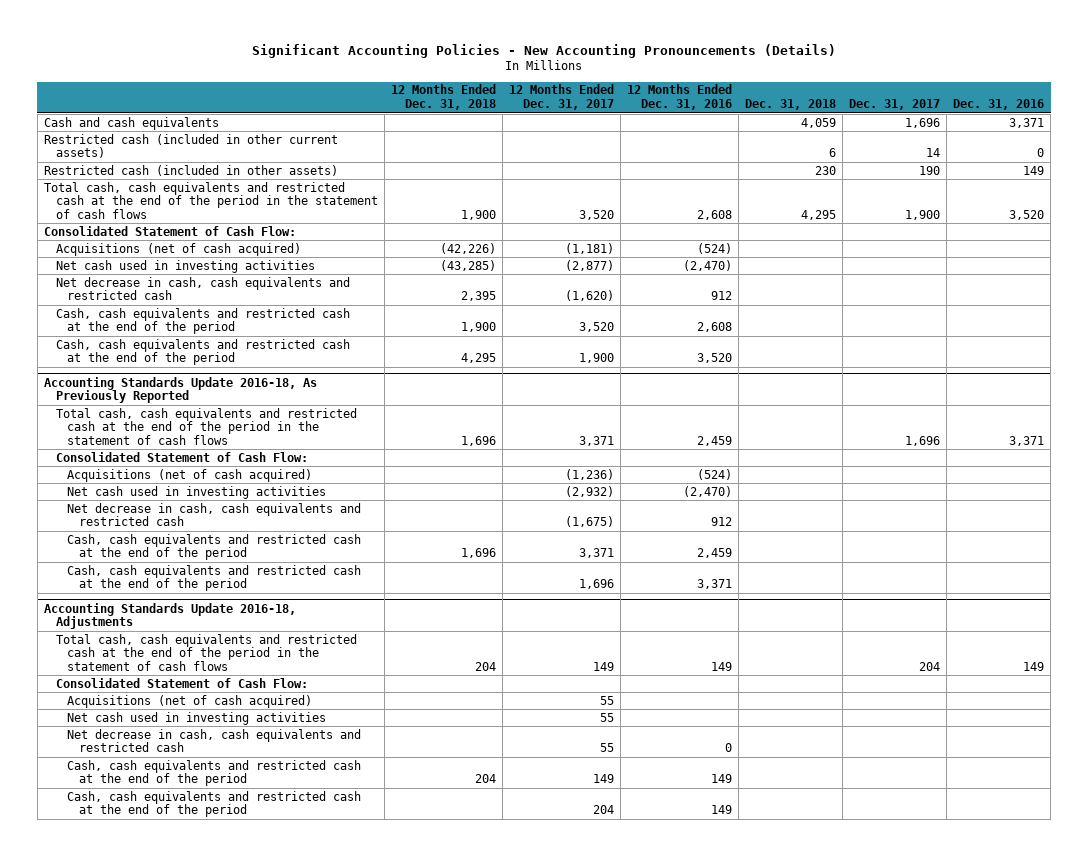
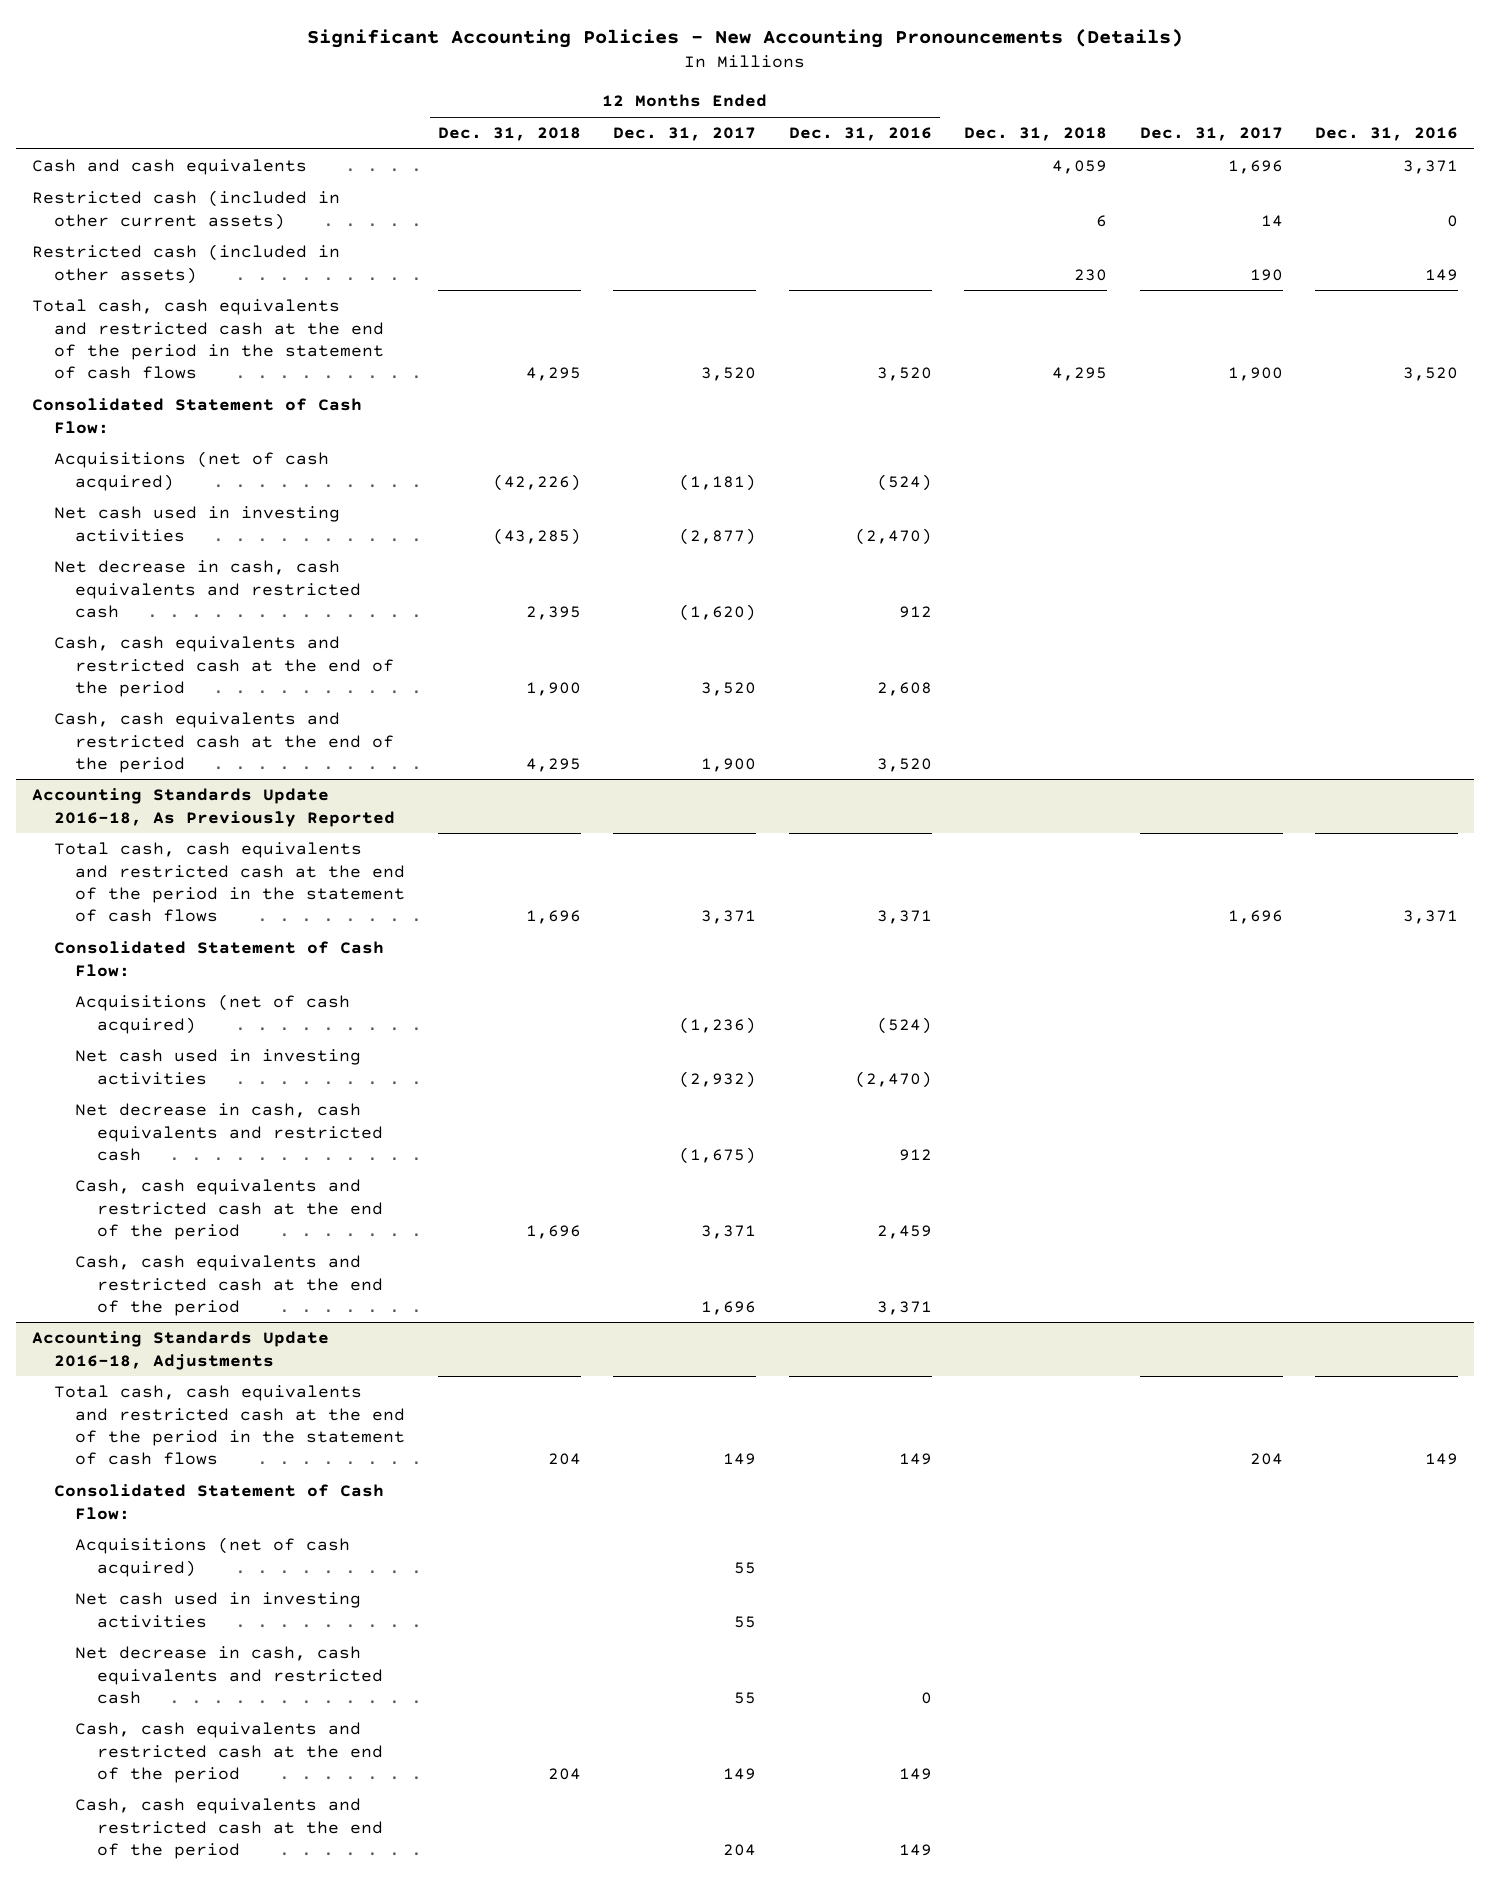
[460,210,496,221] 1,900 -> [525,367,581,382] 4,295
[696,210,732,221] 2,608 -> [876,367,932,382] 3,520
[696,436,732,447] 2,459 -> [876,910,932,925] 3,371

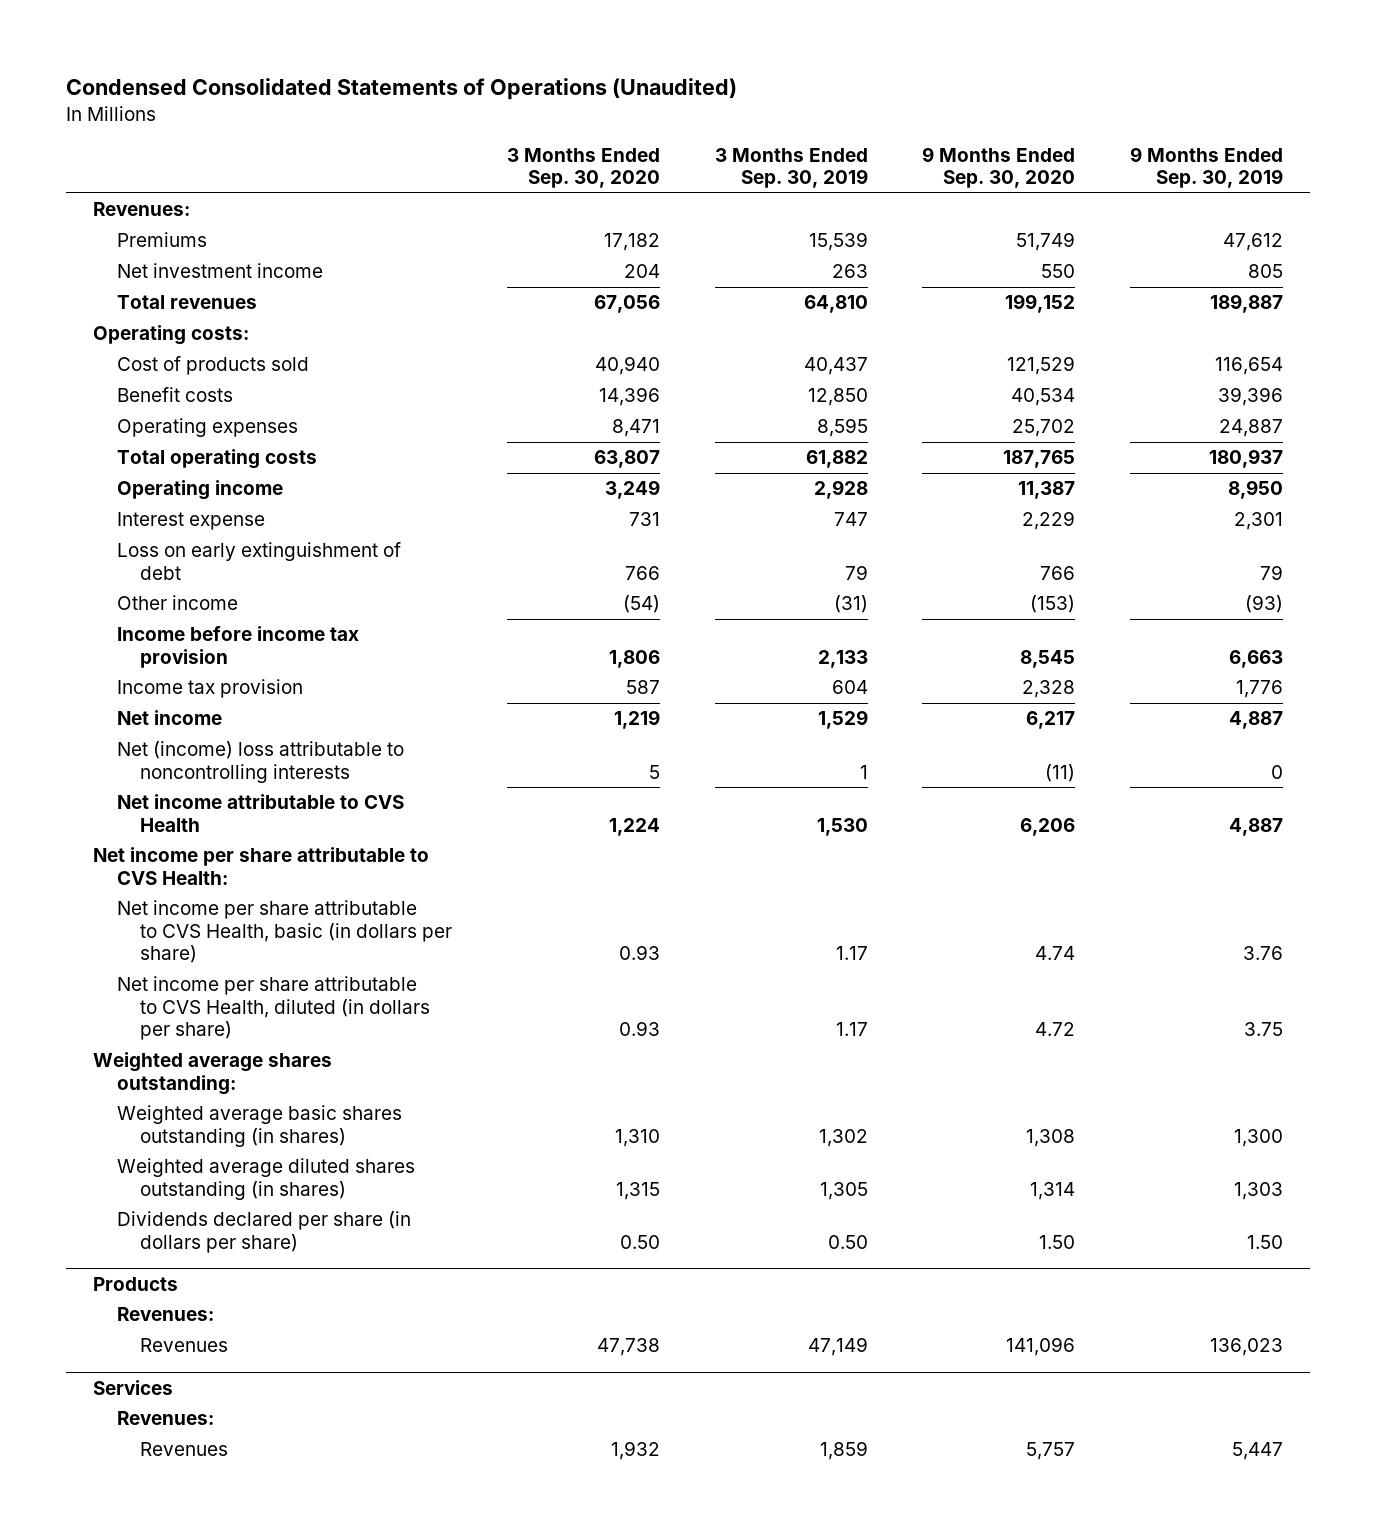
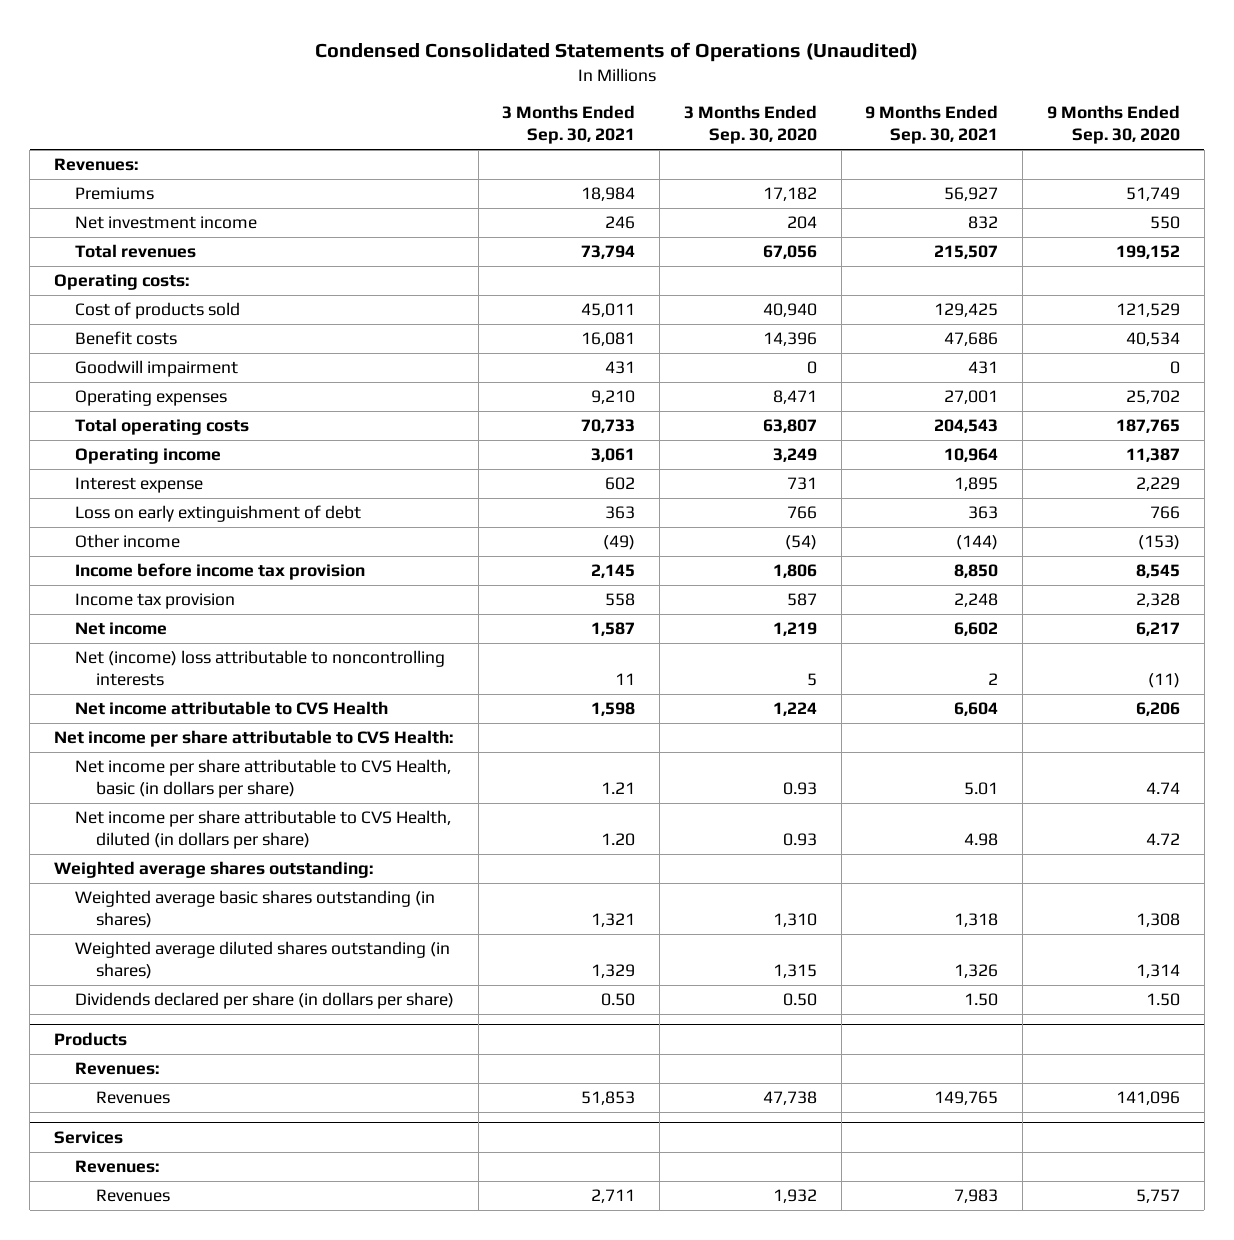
[714,147,868,189] 3 Months Ended Sep. 30, 2019 -> none
[1130,146,1284,189] 9 Months Ended Sep. 30, 2019 -> none
none -> [502,105,636,145] 3 Months Ended Sep. 30, 2021
none -> [865,105,999,145] 9 Months Ended Sep. 30, 2021
none -> [74,360,238,378] Goodwill impairment

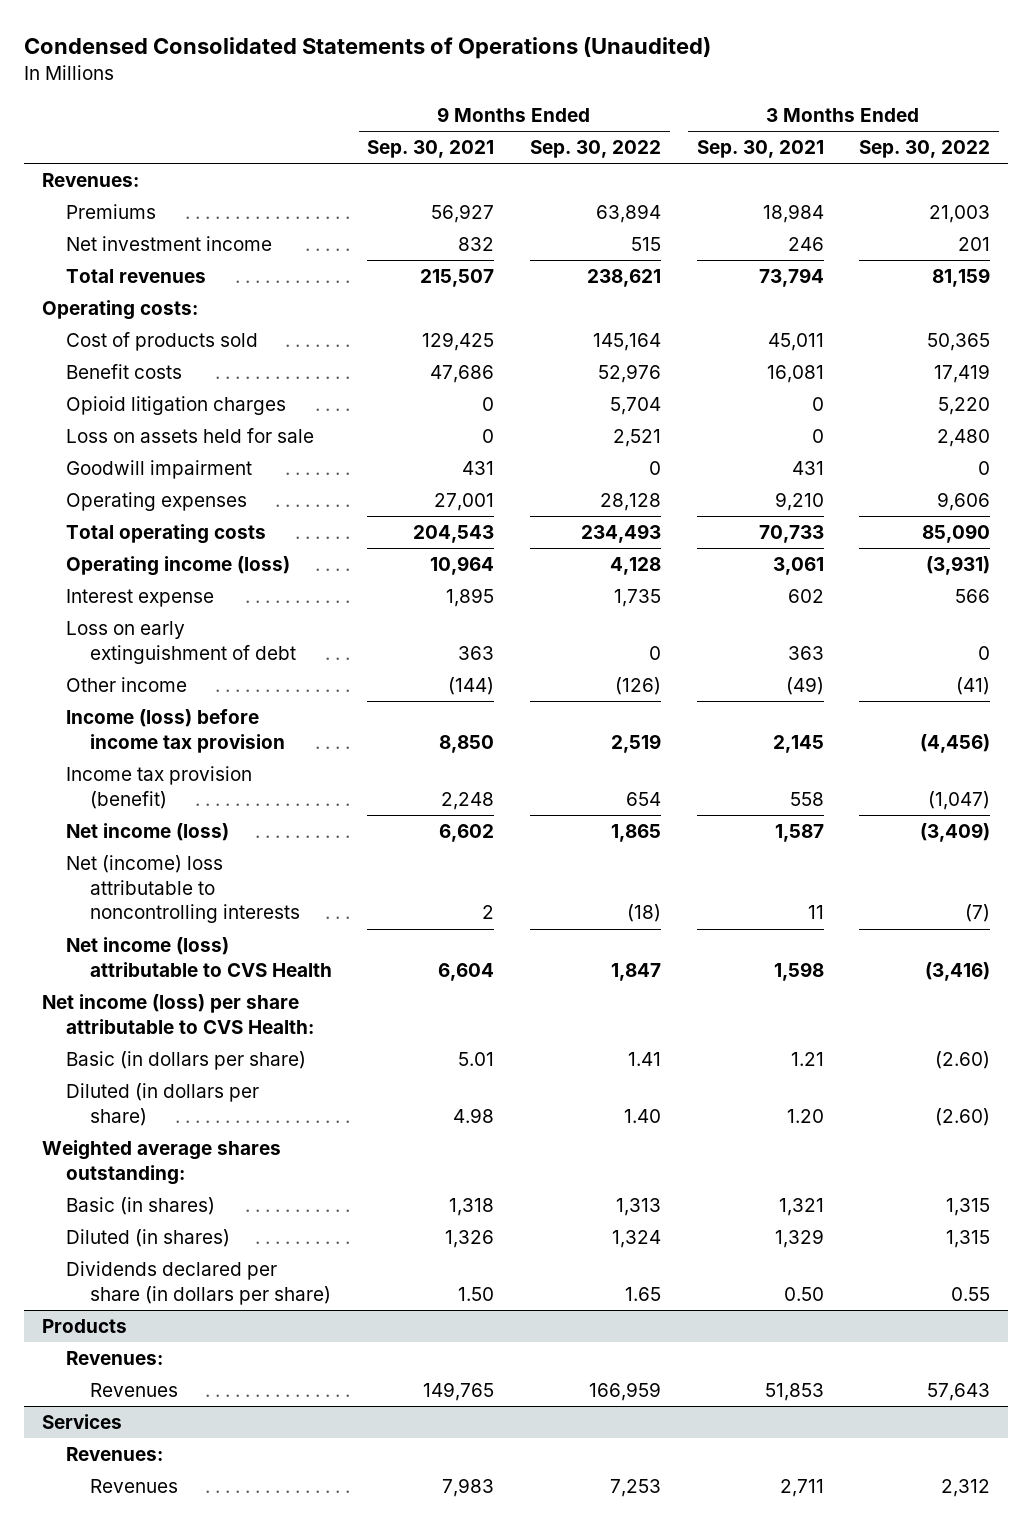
[683,105,817,145] 3 Months Ended Sep. 30, 2020 -> none
[1046,105,1180,145] 9 Months Ended Sep. 30, 2020 -> none
none -> [530,140,662,159] Sep. 30, 2022
none -> [859,140,991,159] Sep. 30, 2022
none -> [65,396,286,416] Opioid litigation charges
none -> [65,428,314,444] Loss on assets held for sale
[74,448,221,465] Operating income -> [65,556,290,577] Operating income (loss)
[74,563,365,581] Income before income tax provision -> [65,709,285,753] Income (loss) before income tax provision
[74,593,235,610] Income tax provision -> [65,766,252,809] Income tax provision (benefit)
[74,622,167,636] Net income -> [65,823,229,842] Net income (loss)
[74,701,388,716] Net income attributable to CVS Health -> [65,937,332,977] Net income (loss) attributable to CVS Health
[54,730,454,748] Net income per share attributable to CVS Health: -> [41,994,314,1034] Net income (loss) per share attributable to CVS Health:
[74,759,451,799] Net income per share attributable to CVS Health, basic (in dollars per share) -> [65,1051,306,1071] Basic (in dollars per share)
[74,810,451,850] Net income per share attributable to CVS Health, diluted (in dollars per share) -> [65,1083,259,1126] Diluted (in dollars per share)
[74,890,435,929] Weighted average basic shares outstanding (in shares) -> [65,1197,215,1216] Basic (in shares)
[74,941,450,980] Weighted average diluted shares outstanding (in shares) -> [65,1229,230,1248] Diluted (in shares)

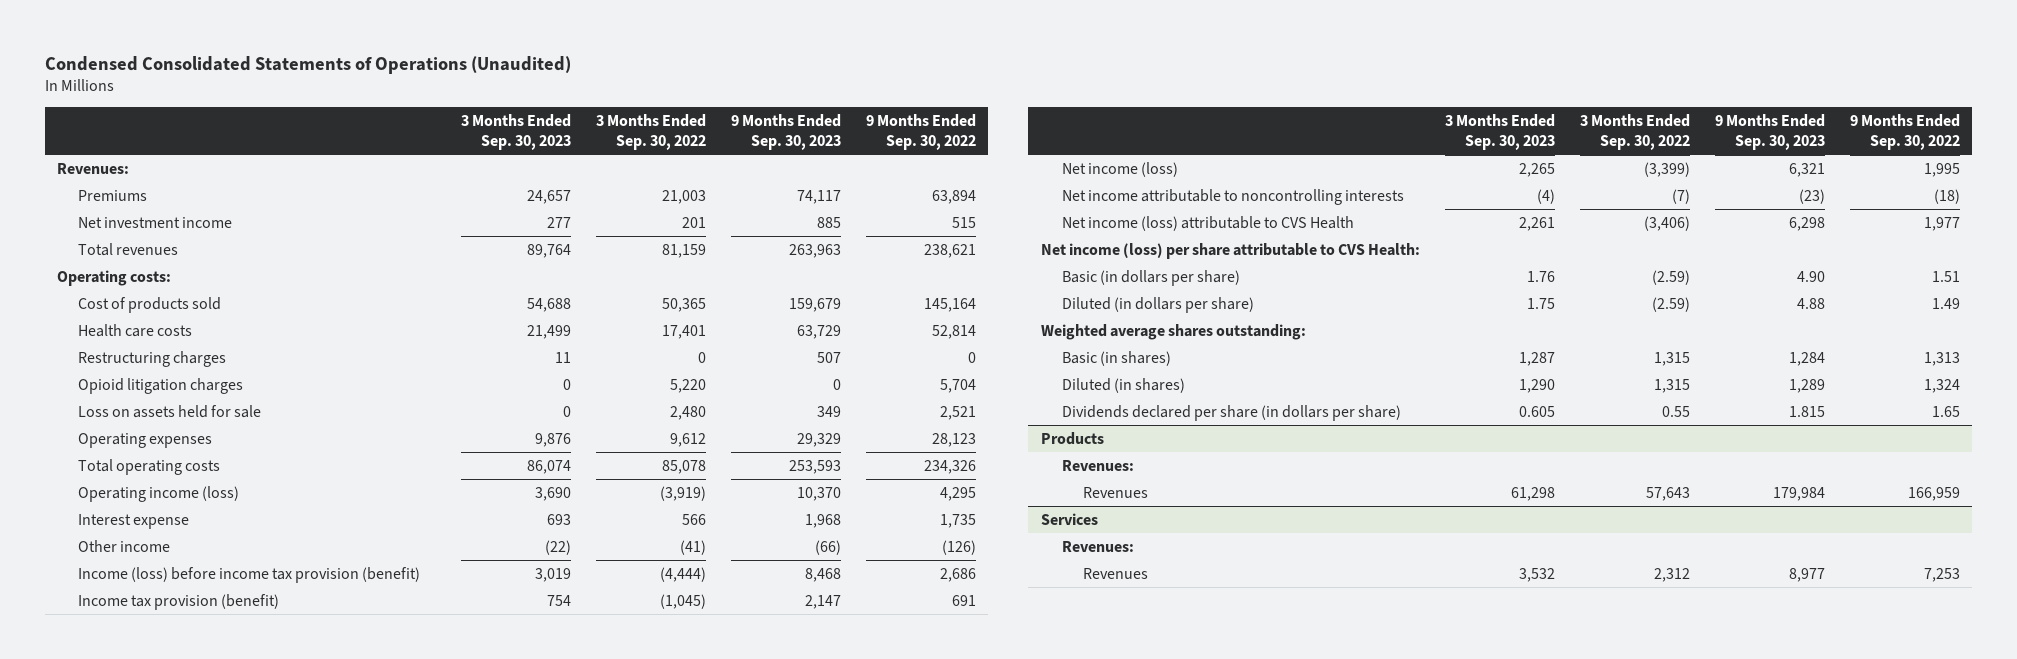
[367,140,495,159] Sep. 30, 2021 -> none
[696,140,824,159] Sep. 30, 2021 -> none
none -> [461,114,572,150] 3 Months Ended Sep. 30, 2023
none -> [730,114,841,150] 9 Months Ended Sep. 30, 2023
[65,364,182,380] Benefit costs -> [78,323,193,337] Health care costs
[598,364,662,384] 52,976 -> [931,324,976,339] 52,814
[934,364,991,384] 17,419 -> [661,324,706,339] 17,401
none -> [78,350,227,367] Restructuring charges
[65,460,252,480] Goodwill impairment -> none
[600,493,662,512] 28,128 -> [931,432,976,447] 28,123
[937,492,991,512] 9,606 -> [669,432,706,447] 9,612
[581,524,662,544] 234,493 -> [923,459,976,474] 234,326
[922,524,991,544] 85,090 -> [661,459,706,474] 85,078
[610,557,662,576] 4,128 -> [939,486,976,501] 4,295
[926,556,991,576] (3,931) -> [659,485,706,501] (3,919)
[65,621,296,664] Loss on early extinguishment of debt -> none
[65,709,285,753] Income (loss) before income tax provision -> [78,566,421,583] Income (loss) before income tax provision (benefit)
[611,733,662,753] 2,519 -> [939,567,976,582] 2,686
[920,733,991,753] (4,456) -> [659,566,706,582] (4,444)
[626,791,662,806] 654 -> [951,594,976,606] 691
[928,790,991,810] (1,047) -> [659,593,706,609] (1,045)
[611,824,662,843] 1,865 -> [1923,162,1960,177] 1,995
[920,823,991,843] (3,409) -> [1643,161,1690,177] (3,399)
[65,855,300,924] Net (income) loss attributable to noncontrolling interests -> [1061,188,1404,205] Net income attributable to noncontrolling interests
[611,962,662,981] 1,847 -> [1923,216,1960,231] 1,977
[925,961,991,981] (3,416) -> [1643,215,1690,231] (3,406)
[628,1052,662,1067] 1.41 -> [1931,270,1960,282] 1.51
[935,1051,991,1070] (2.60) -> [1651,269,1690,285] (2.59)
[624,1108,662,1123] 1.40 -> [1931,297,1960,309] 1.49
[935,1107,991,1126] (2.60) -> [1651,296,1690,312] (2.59)

